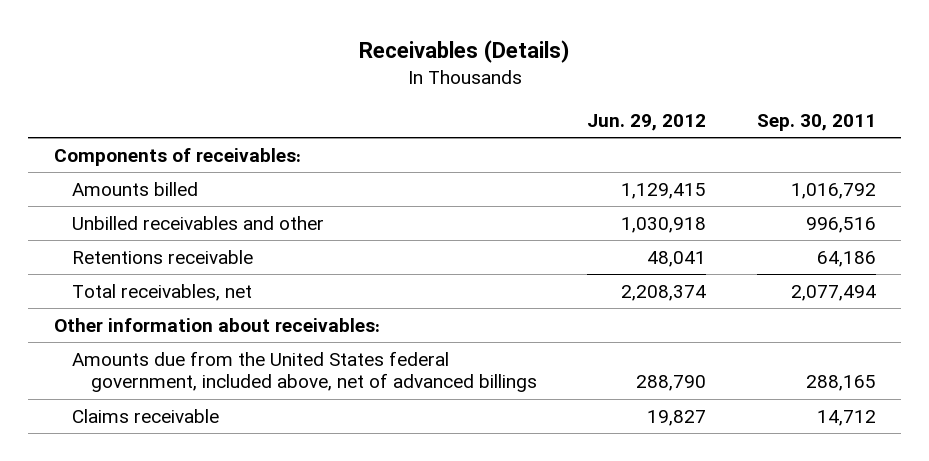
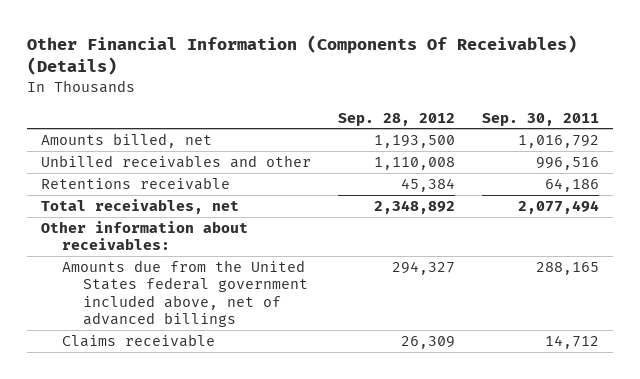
[358,39,570,63] Receivables (Details) -> [27,34,578,76] Other Financial Information (Components Of Receivables) (Details)
[587,113,707,131] Jun. 29, 2012 -> none
none -> [338,112,456,126] Sep. 28, 2012
[53,147,301,166] Components of receivables: -> none
[72,181,199,196] Amounts billed -> [40,133,212,149] Amounts billed, net
[72,350,537,393] Amounts due from the United States federal government, included above, net of advanced billings -> [62,260,309,328] Amounts due from the United States federal government included above, net of advanced billings

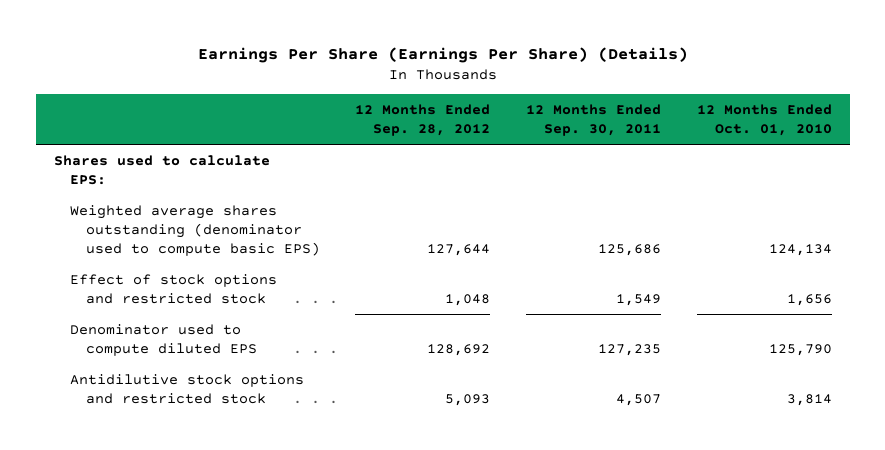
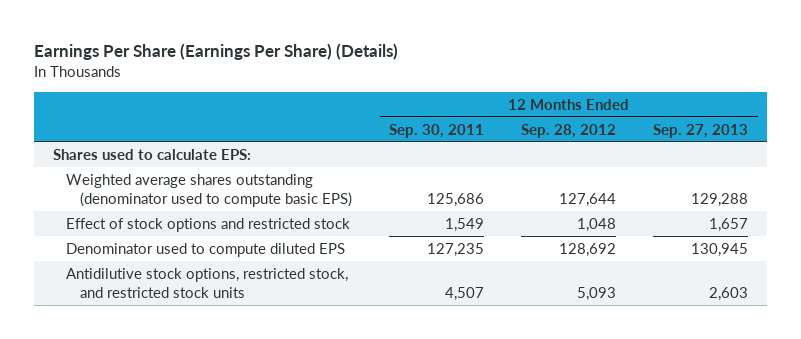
[696,103,832,137] 12 Months Ended Oct. 01, 2010 -> none
none -> [653,123,749,138] Sep. 27, 2013
[69,373,304,405] Antidilutive stock options and restricted stock -> [66,267,349,298] Antidilutive stock options, restricted stock, and restricted stock units

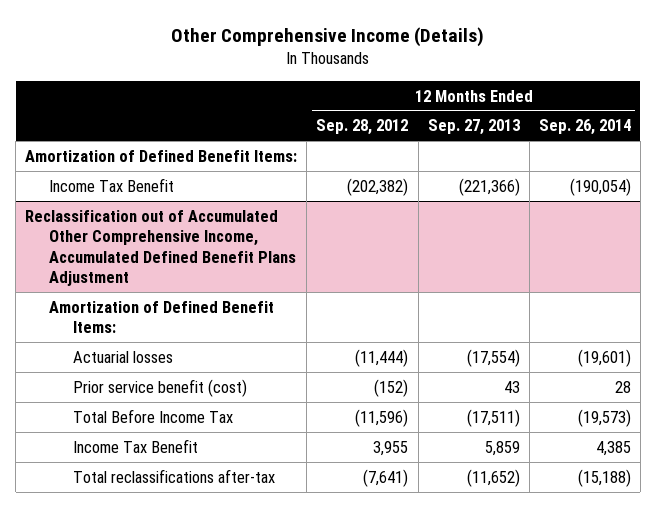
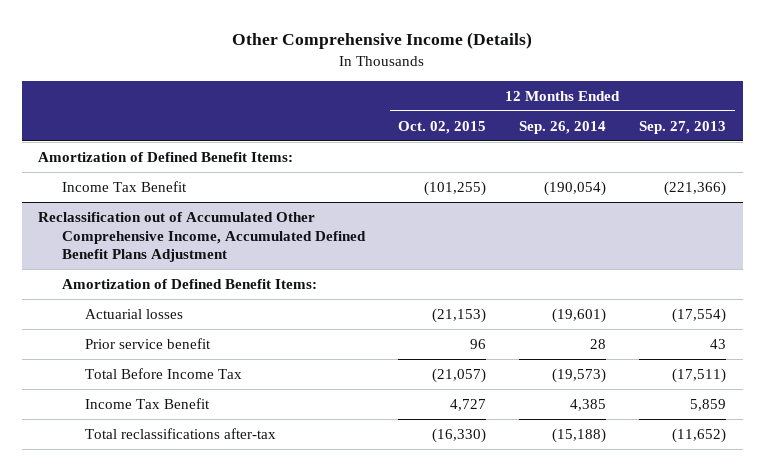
[316,119,409,136] Sep. 28, 2012 -> none
none -> [398,120,487,134] Oct. 02, 2015
[72,378,247,397] Prior service benefit (cost) -> [85,337,212,349] Prior service benefit

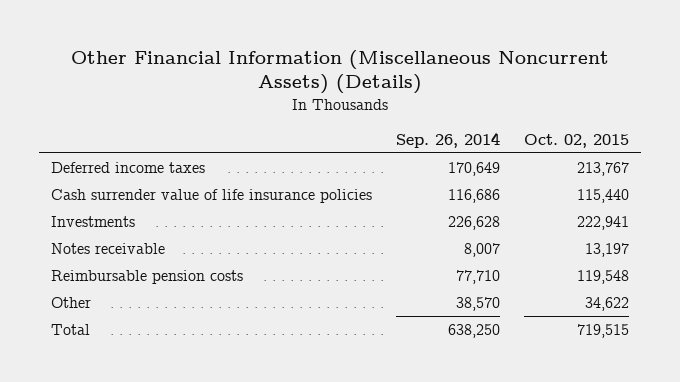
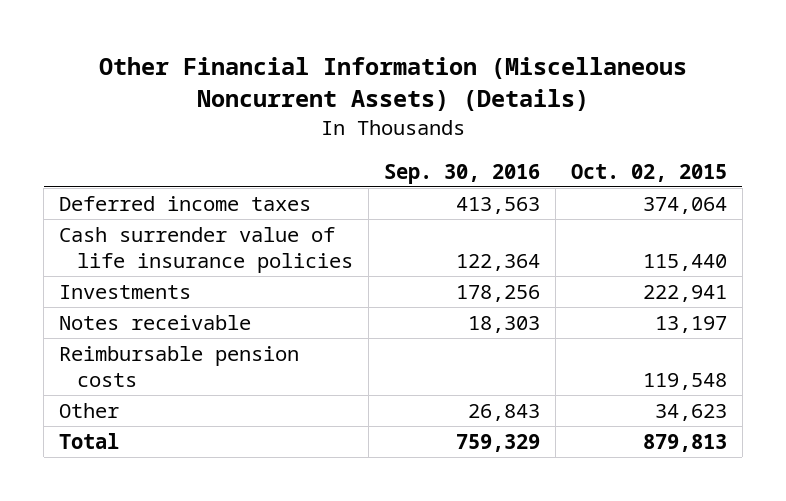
[396,131,501,148] Sep. 26, 2014 -> none
none -> [384,163,541,184] Sep. 30, 2016
[577,161,630,176] 213,767 -> [643,197,728,215] 374,064
[585,296,630,311] 34,622 -> [655,404,728,422] 34,623
[577,323,630,338] 719,515 -> [643,434,728,453] 879,813

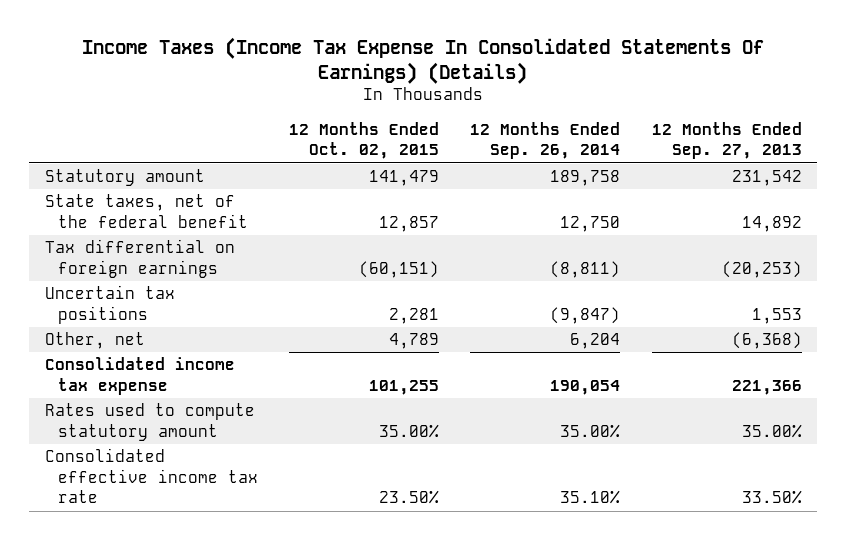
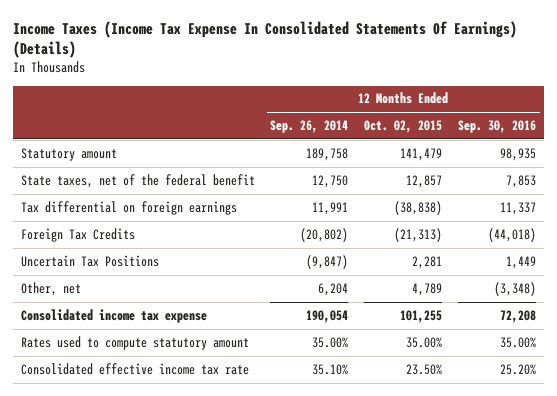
[651,121,802,160] 12 Months Ended Sep. 27, 2013 -> none
none -> [458,119,537,133] Sep. 30, 2016
[358,260,439,278] (60,151) -> [394,200,443,215] (38,838)
[550,260,621,278] (8,811) -> [312,201,349,215] 11,991
none -> [20,227,135,242] Foreign Tax Credits
[44,285,175,324] Uncertain tax positions -> [20,254,159,267] Uncertain Tax Positions

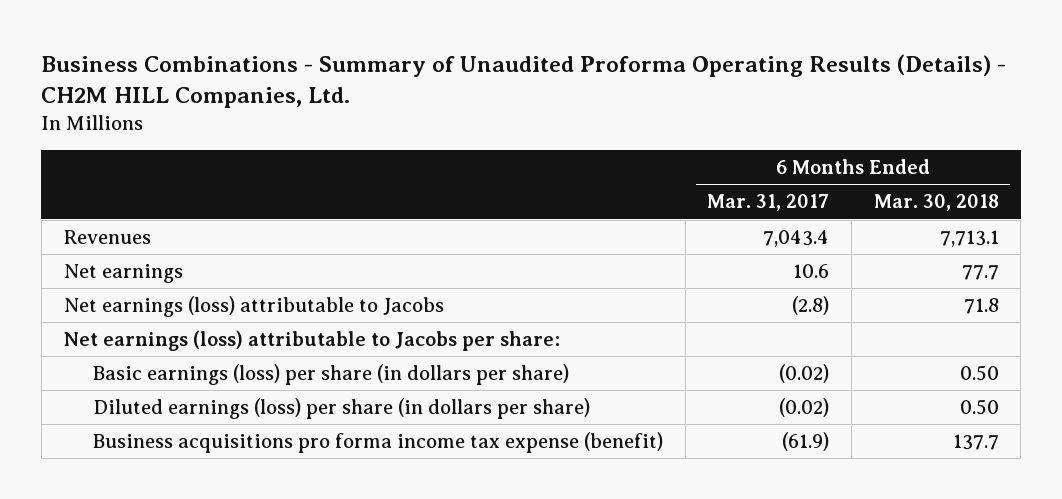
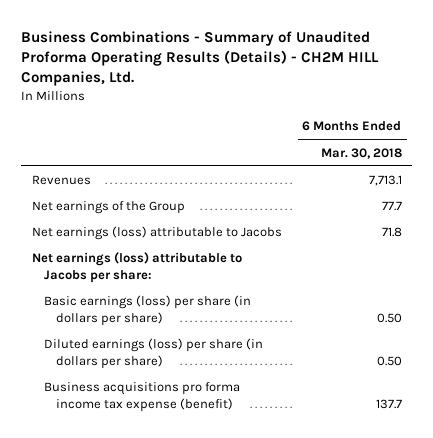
[707,194,830,212] Mar. 31, 2017 -> none
[63,263,183,283] Net earnings -> [31,201,185,215] Net earnings of the Group

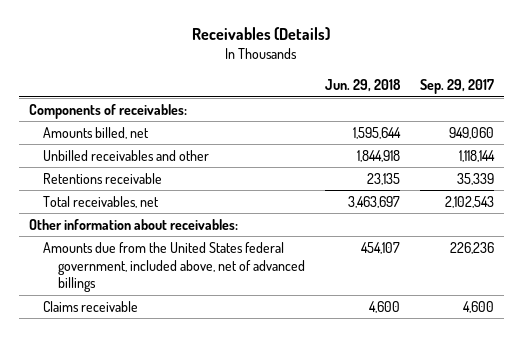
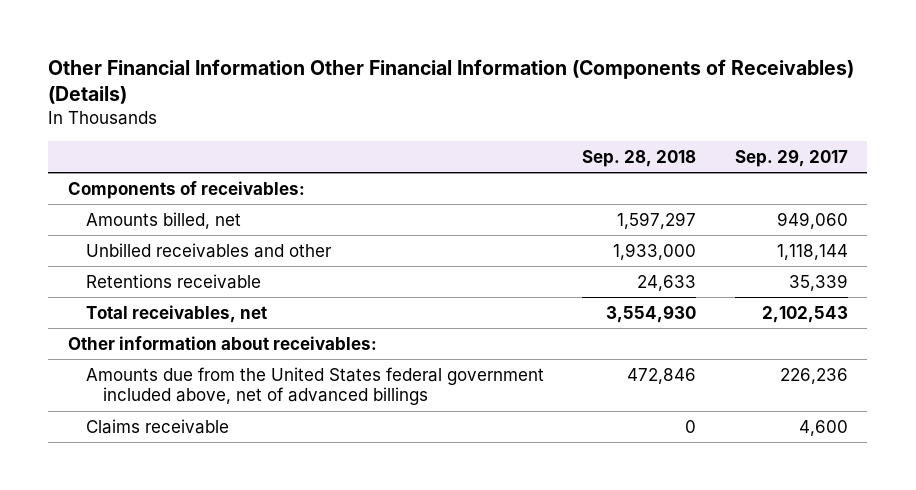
[192,27,331,41] Receivables (Details) -> [48,58,855,105] Other Financial Information Other Financial Information (Components of Receivables) (Details)
[325,79,402,93] Jun. 29, 2018 -> none
none -> [582,149,697,167] Sep. 28, 2018
[43,241,306,293] Amounts due from the United States federal government, included above, net of advanced billings -> [85,366,544,406] Amounts due from the United States federal government included above, net of advanced billings

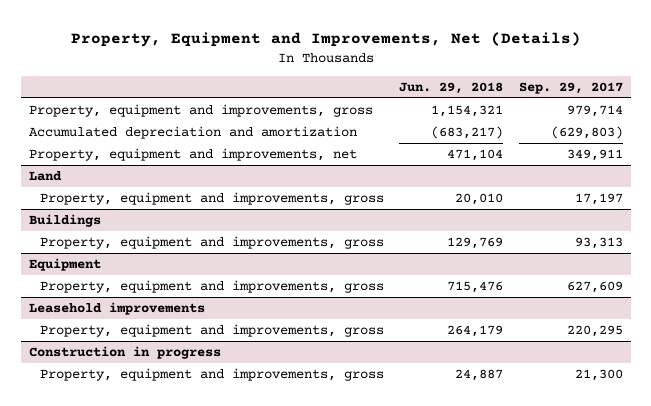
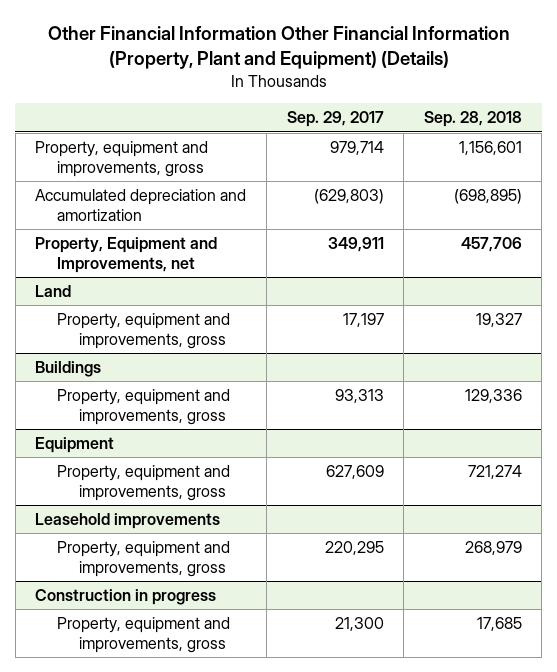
[70,31,581,47] Property, Equipment and Improvements, Net (Details) -> [47,26,510,70] Other Financial Information Other Financial Information (Property, Plant and Equipment) (Details)
[399,81,504,94] Jun. 29, 2018 -> none
none -> [423,111,522,128] Sep. 28, 2018
[28,147,357,161] Property, equipment and improvements, net -> [35,237,218,273] Property, Equipment and Improvements, net

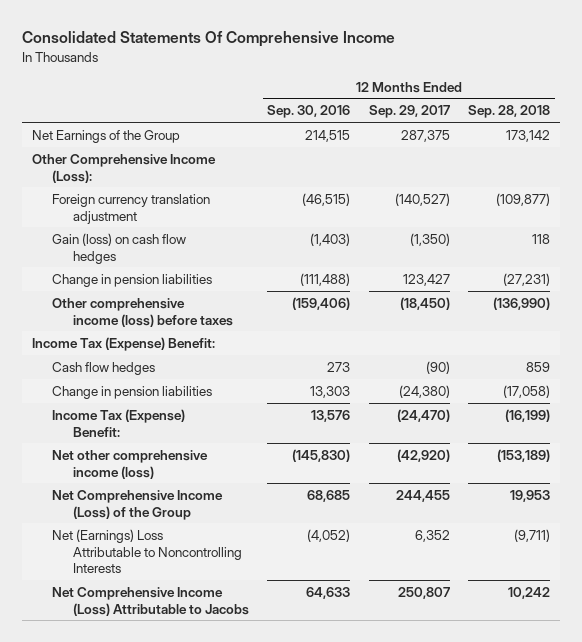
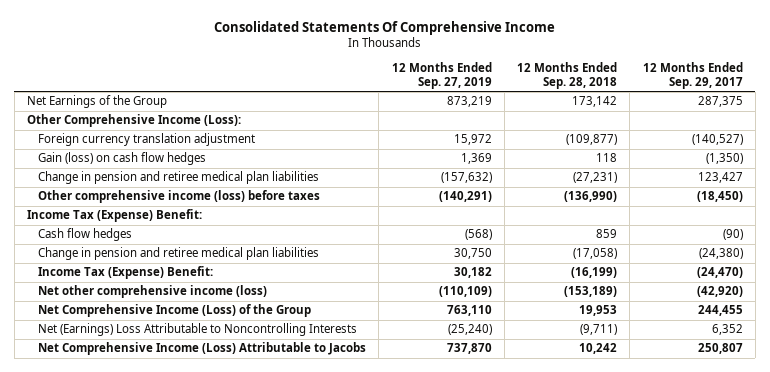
[267,105,351,119] Sep. 30, 2016 -> none
none -> [391,61,492,90] 12 Months Ended Sep. 27, 2019
[52,273,213,287] Change in pension liabilities -> [38,171,320,185] Change in pension and retiree medical plan liabilities
[52,385,213,399] Change in pension liabilities -> [38,247,320,261] Change in pension and retiree medical plan liabilities

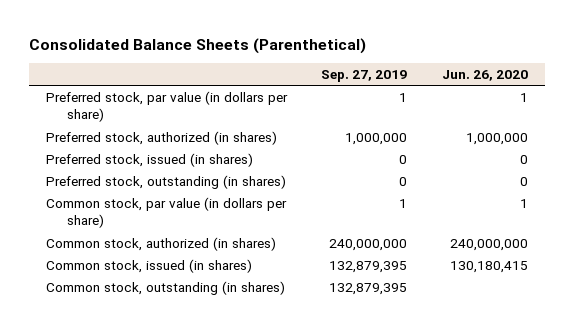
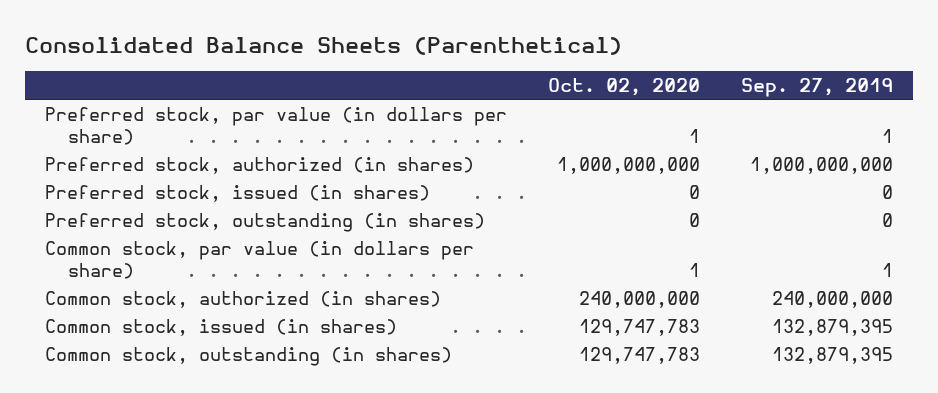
[441,69,528,81] Jun. 26, 2020 -> none
none -> [547,77,700,96] Oct. 02, 2020
[345,132,408,145] 1,000,000 -> [749,156,893,174] 1,000,000,000

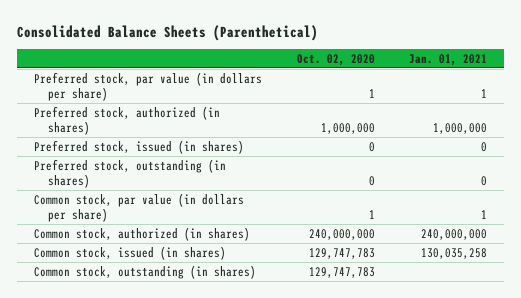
[740,77,893,97] Sep. 27, 2019 -> none
none -> [408,54,487,67] Jan. 01, 2021
[556,156,700,174] 1,000,000,000 -> [320,122,375,134] 1,000,000

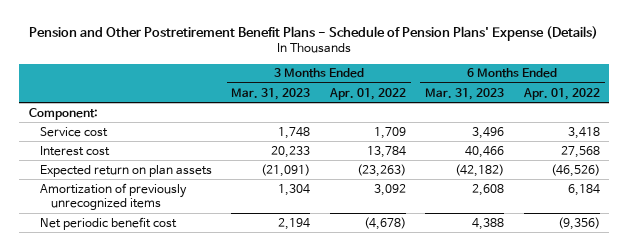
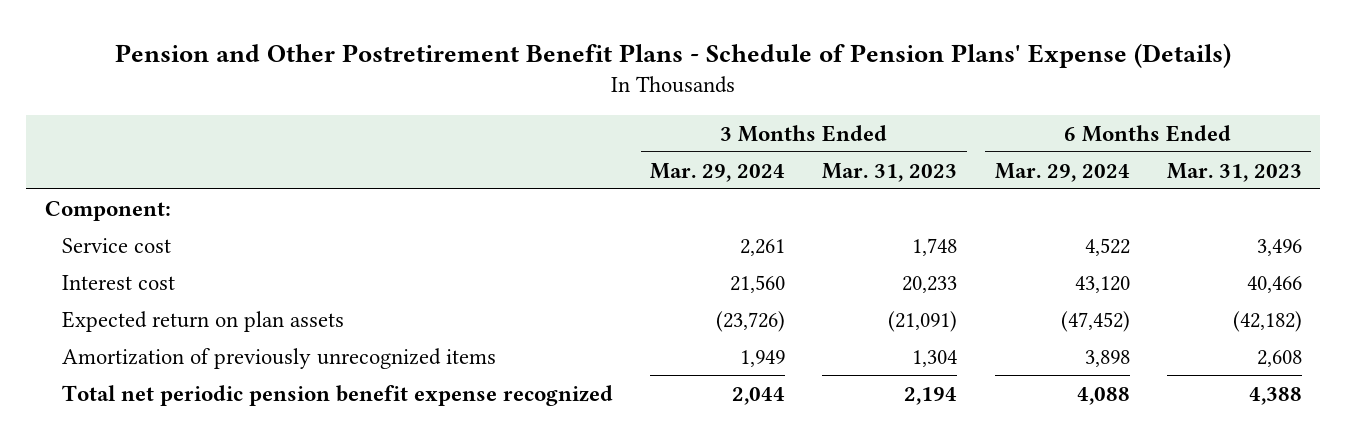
[328,87,406,100] Apr. 01, 2022 -> none
[522,87,600,100] Apr. 01, 2022 -> none
none -> [650,162,786,182] Mar. 29, 2024
none -> [994,162,1130,182] Mar. 29, 2024
[39,216,177,230] Net periodic benefit cost -> [62,384,614,406] Total net periodic pension benefit expense recognized

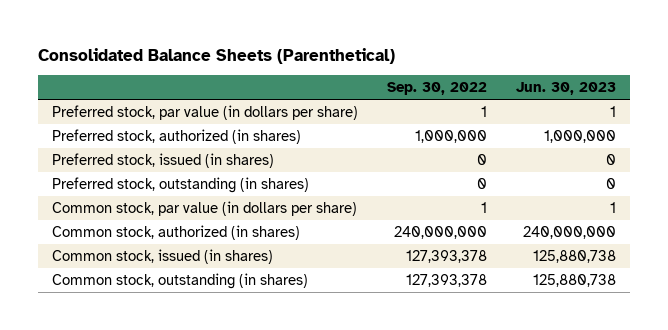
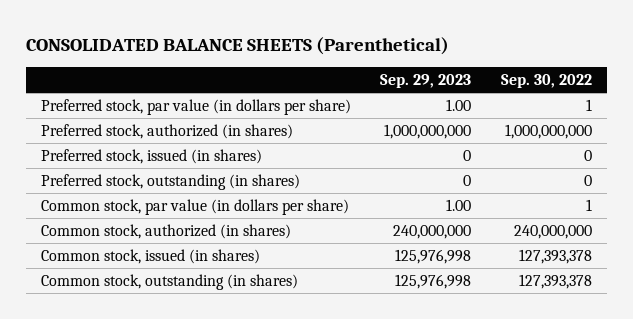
[38,47,396,64] Consolidated Balance Sheets (Parenthetical) -> [26,37,450,56] CONSOLIDATED BALANCE SHEETS (Parenthetical)
[516,82,617,96] Jun. 30, 2023 -> none
none -> [380,74,472,89] Sep. 29, 2023
[415,130,488,144] 1,000,000 -> [504,124,592,140] 1,000,000,000

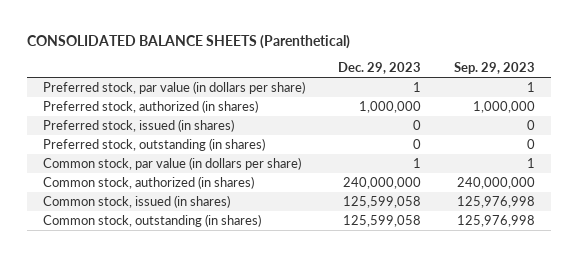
[500,74,592,89] Sep. 30, 2022 -> none
none -> [338,62,422,75] Dec. 29, 2023
[446,99,472,112] 1.00 -> [526,81,535,92] 1
[384,124,472,140] 1,000,000,000 -> [472,100,535,113] 1,000,000
[446,199,472,212] 1.00 -> [526,157,535,168] 1

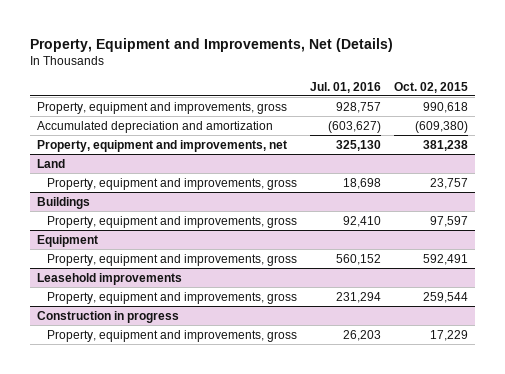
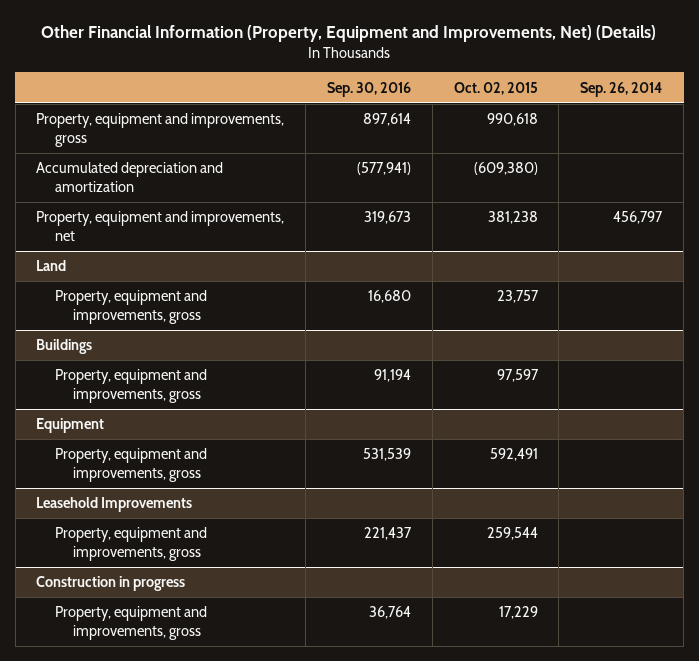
[30,37,394,52] Property, Equipment and Improvements, Net (Details) -> [41,24,657,42] Other Financial Information (Property, Equipment and Improvements, Net) (Details)
[309,81,381,93] Jul. 01, 2016 -> none
none -> [327,81,412,97] Sep. 30, 2016
none -> [580,81,663,97] Sep. 26, 2014
[36,272,182,285] Leasehold improvements -> [36,497,193,513] Leasehold Improvements

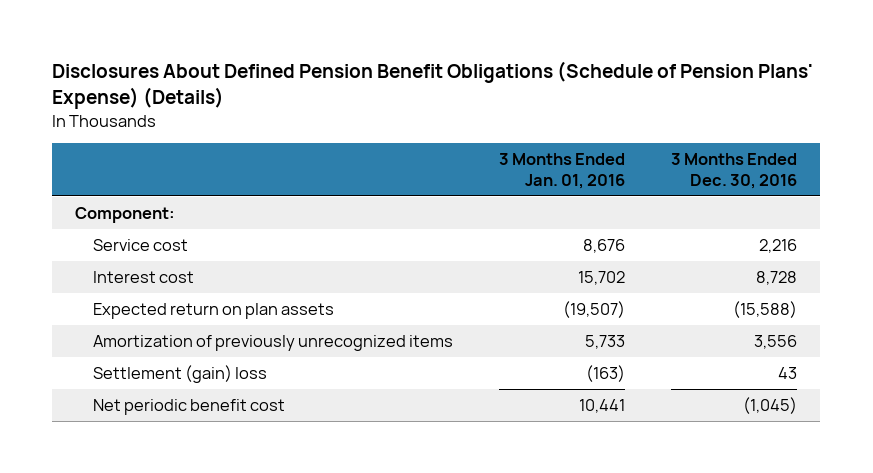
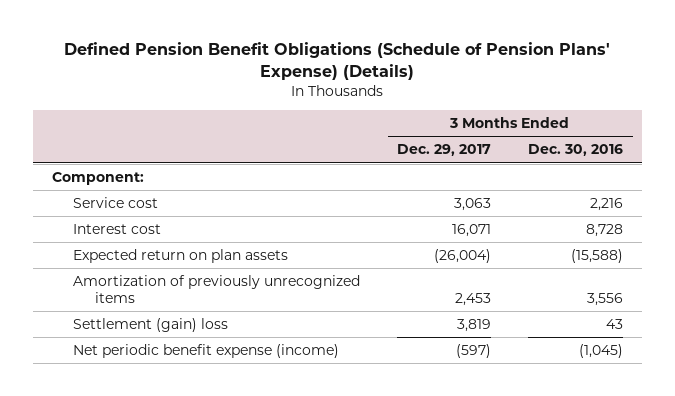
[52,61,814,110] Disclosures About Defined Pension Benefit Obligations (Schedule of Pension Plans' Expense) (Details) -> [64,42,611,80] Defined Pension Benefit Obligations (Schedule of Pension Plans' Expense) (Details)
[499,153,626,189] 3 Months Ended Jan. 01, 2016 -> none
none -> [397,144,492,157] Dec. 29, 2017
[93,399,286,416] Net periodic benefit cost -> [73,344,340,359] Net periodic benefit expense (income)

